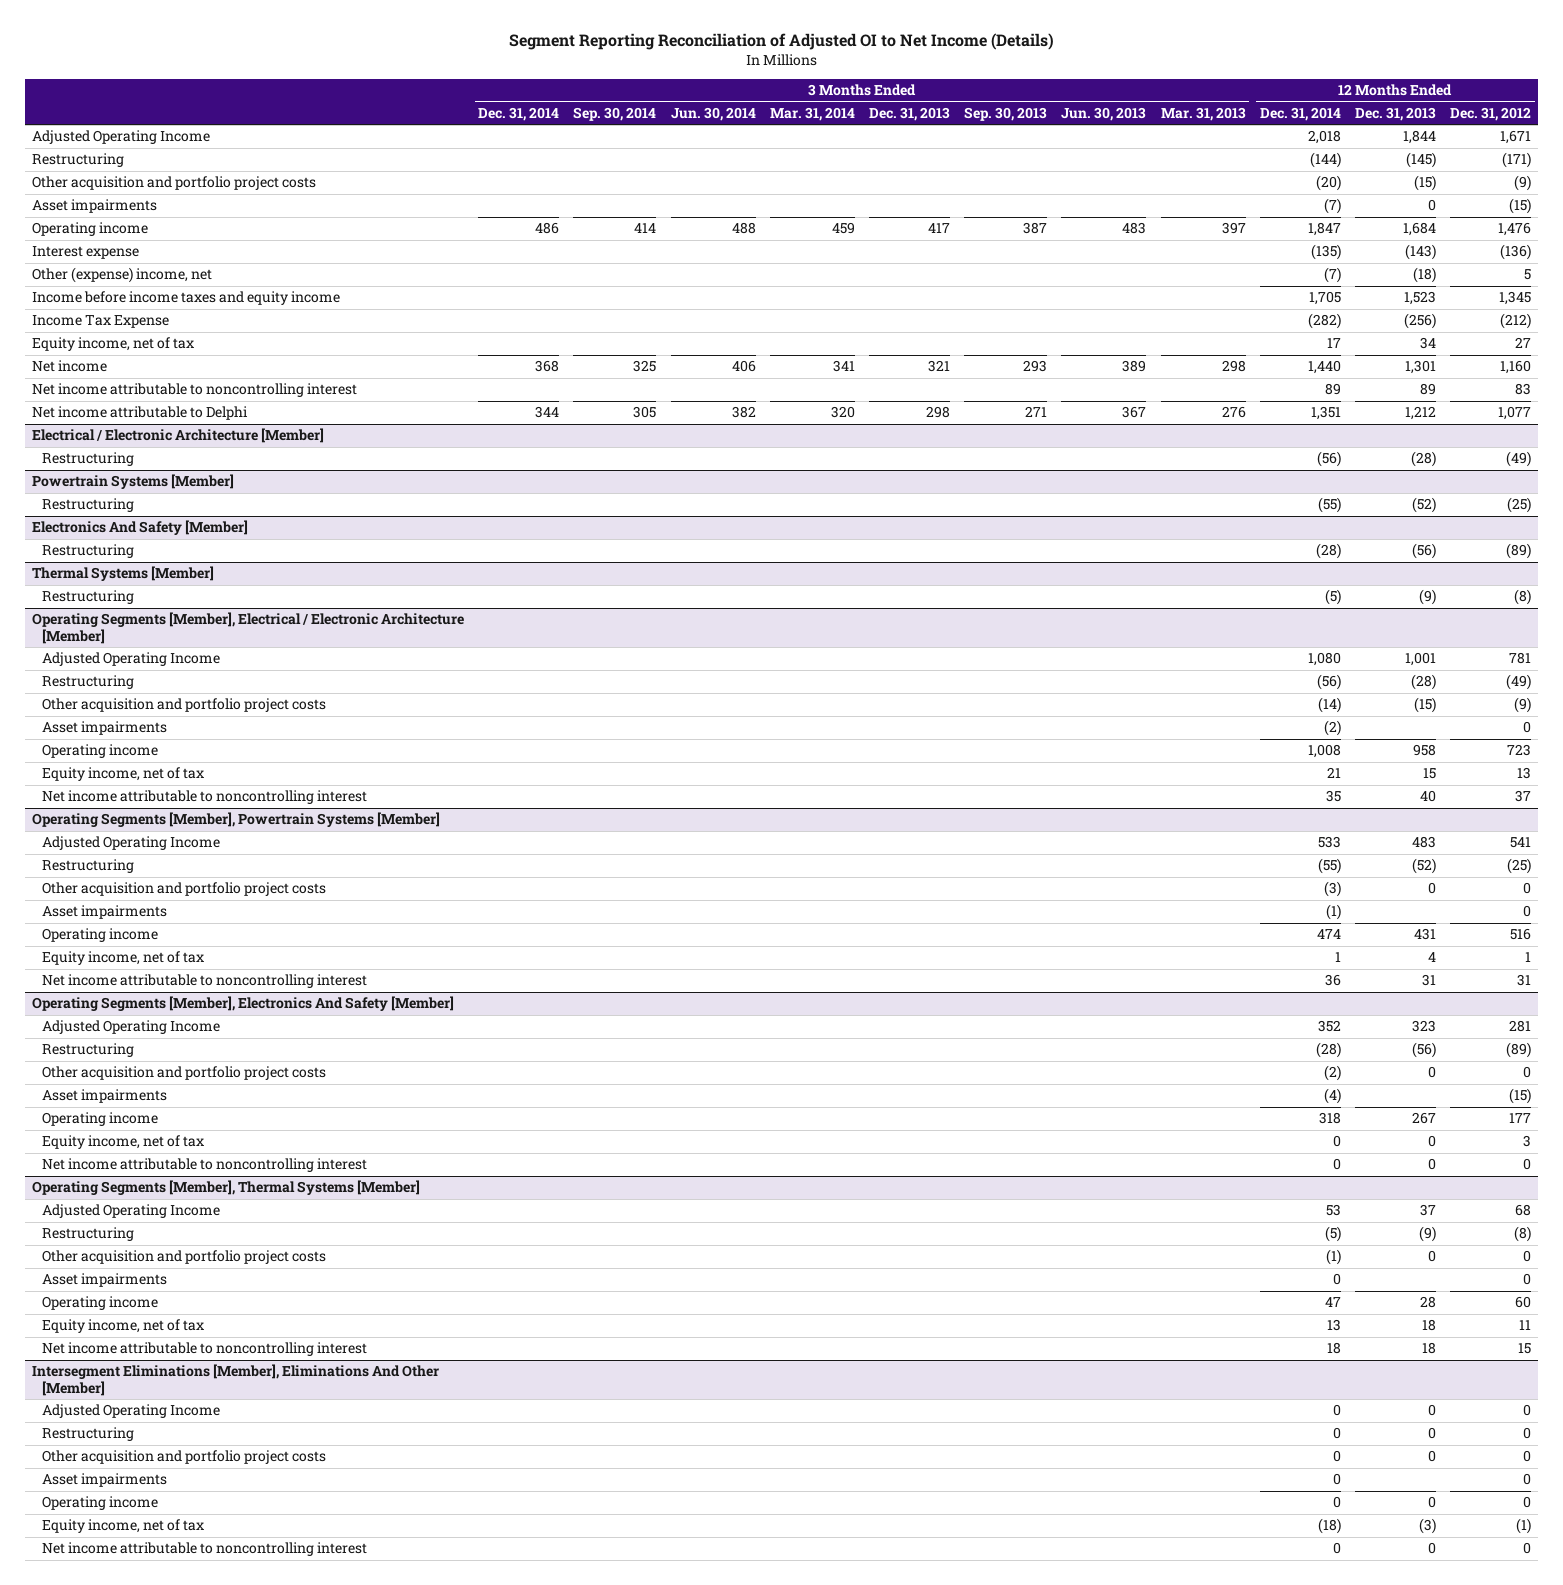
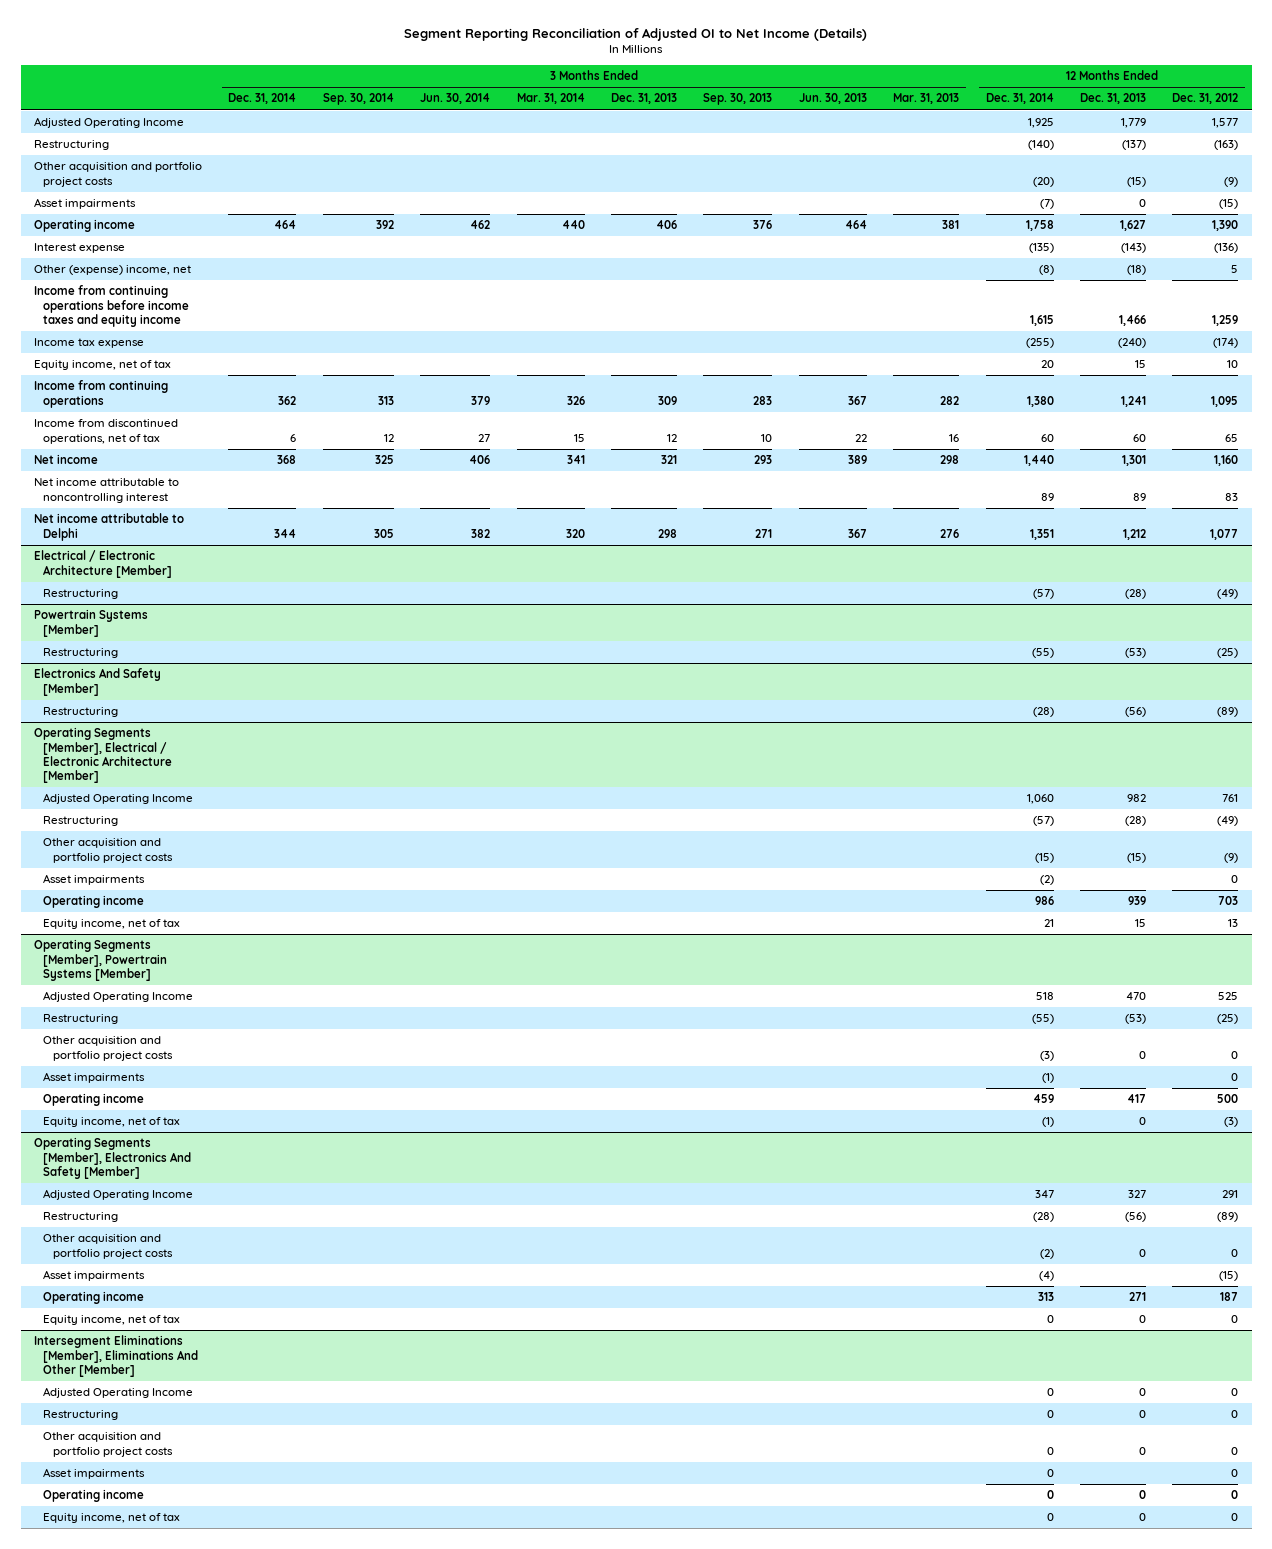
[1307,130,1341,145] 2,018 -> [1027,118,1054,129] 1,925
[1402,130,1436,145] 1,844 -> [1120,118,1146,129] 1,779
[1500,130,1532,145] 1,671 -> [1212,118,1239,129] 1,577
[1309,152,1341,169] (144) -> [1027,140,1054,151] (140)
[1405,152,1436,169] (145) -> [1121,140,1146,151] (137)
[1502,152,1532,169] (171) -> [1214,140,1239,151] (163)
[535,222,560,235] 486 -> [274,220,297,230] 464
[634,223,657,234] 414 -> [375,220,394,230] 392
[731,222,756,235] 488 -> [470,220,491,230] 462
[831,222,855,235] 459 -> [561,220,585,230] 440
[927,223,950,234] 417 -> [655,220,677,230] 406
[1023,222,1048,235] 387 -> [753,220,773,230] 376
[1122,222,1147,235] 483 -> [844,220,867,230] 464
[1221,222,1246,235] 397 -> [942,220,960,230] 381
[1307,222,1341,237] 1,847 -> [1025,220,1054,232] 1,758
[1402,222,1436,237] 1,684 -> [1119,220,1146,232] 1,627
[1498,222,1532,237] 1,476 -> [1212,220,1239,232] 1,390
[1323,267,1341,284] (7) -> [1038,265,1054,276] (8)
[32,291,341,306] Income before income taxes and equity income -> [33,285,190,327] Income from continuing operations before income taxes and equity income
[1308,291,1341,306] 1,705 -> [1029,314,1054,326] 1,615
[1403,291,1436,306] 1,523 -> [1118,314,1146,326] 1,466
[1499,291,1532,306] 1,345 -> [1212,314,1239,326] 1,259
[32,315,170,329] Income Tax Expense -> [33,338,144,349] Income tax expense
[1307,313,1341,330] (282) -> [1025,338,1054,349] (255)
[1403,313,1436,330] (256) -> [1117,338,1146,349] (240)
[1500,313,1532,330] (212) -> [1213,338,1239,349] (174)
[1326,338,1341,349] 17 -> [1040,360,1054,369] 20
[1419,337,1436,350] 34 -> [1134,360,1146,369] 15
[1515,337,1532,349] 27 -> [1227,360,1239,369] 10
none -> [33,380,168,408] Income from continuing operations
none -> [33,419,178,444] Income from discontinued operations, net of tax
[1316,451,1341,468] (56) -> [1032,589,1054,600] (57)
[1411,497,1436,514] (52) -> [1124,648,1146,659] (53)
[32,566,215,582] Thermal Systems [Member] -> none
[41,590,134,605] Restructuring -> none
[1307,652,1341,667] 1,080 -> [1026,794,1054,805] 1,060
[1404,652,1436,667] 1,001 -> [1126,794,1146,803] 982
[1509,652,1532,665] 781 -> [1222,794,1239,803] 761
[1316,674,1341,691] (56) -> [1032,816,1054,827] (57)
[1317,697,1341,714] (14) -> [1034,852,1054,863] (15)
[1307,744,1341,759] 1,008 -> [1034,896,1054,906] 986
[1412,744,1436,757] 958 -> [1127,896,1146,906] 939
[1507,744,1532,757] 723 -> [1218,896,1239,906] 703
[41,790,367,805] Net income attributable to noncontrolling interest -> none
[1317,836,1341,849] 533 -> [1035,992,1054,1001] 518
[1411,836,1436,849] 483 -> [1125,992,1146,1001] 470
[1510,837,1532,849] 541 -> [1218,992,1239,1001] 525
[1411,858,1436,875] (52) -> [1124,1014,1146,1025] (53)
[41,974,367,989] Net income attributable to noncontrolling interest -> none
[1316,929,1341,940] 474 -> [1032,1094,1054,1104] 459
[1413,928,1436,941] 431 -> [1126,1094,1146,1104] 417
[1510,928,1532,941] 516 -> [1217,1094,1239,1104] 500
[1334,952,1341,963] 1 -> [1041,1117,1054,1128] (1)
[1427,952,1436,963] 4 -> [1138,1117,1146,1126] 0
[1525,952,1532,963] 1 -> [1224,1117,1239,1128] (3)
[1317,1020,1341,1033] 352 -> [1034,1190,1054,1199] 347
[1411,1020,1436,1033] 323 -> [1127,1190,1146,1199] 327
[1509,1020,1532,1033] 281 -> [1222,1190,1239,1199] 291
[41,1158,367,1173] Net income attributable to noncontrolling interest -> none
[32,1180,421,1196] Operating Segments [Member], Thermal Systems [Member] -> none
[41,1204,220,1219] Adjusted Operating Income -> none
[41,1227,134,1242] Restructuring -> none
[41,1250,326,1265] Other acquisition and portfolio project costs -> none
[41,1273,167,1288] Asset impairments -> none
[41,1296,158,1311] Operating income -> none
[41,1319,204,1334] Equity income, net of tax -> none
[41,1342,367,1357] Net income attributable to noncontrolling interest -> none
[1318,1112,1341,1125] 318 -> [1037,1292,1054,1302] 313
[1411,1112,1436,1125] 267 -> [1128,1292,1146,1302] 271
[1509,1113,1532,1124] 177 -> [1220,1292,1239,1302] 187
[1523,1135,1532,1148] 3 -> [1231,1315,1239,1324] 0
[41,1542,367,1557] Net income attributable to noncontrolling interest -> none
[1317,1518,1341,1535] (18) -> [1046,1513,1054,1522] 0
[1418,1518,1436,1535] (3) -> [1138,1513,1146,1522] 0
[1516,1518,1532,1535] (1) -> [1231,1513,1239,1522] 0

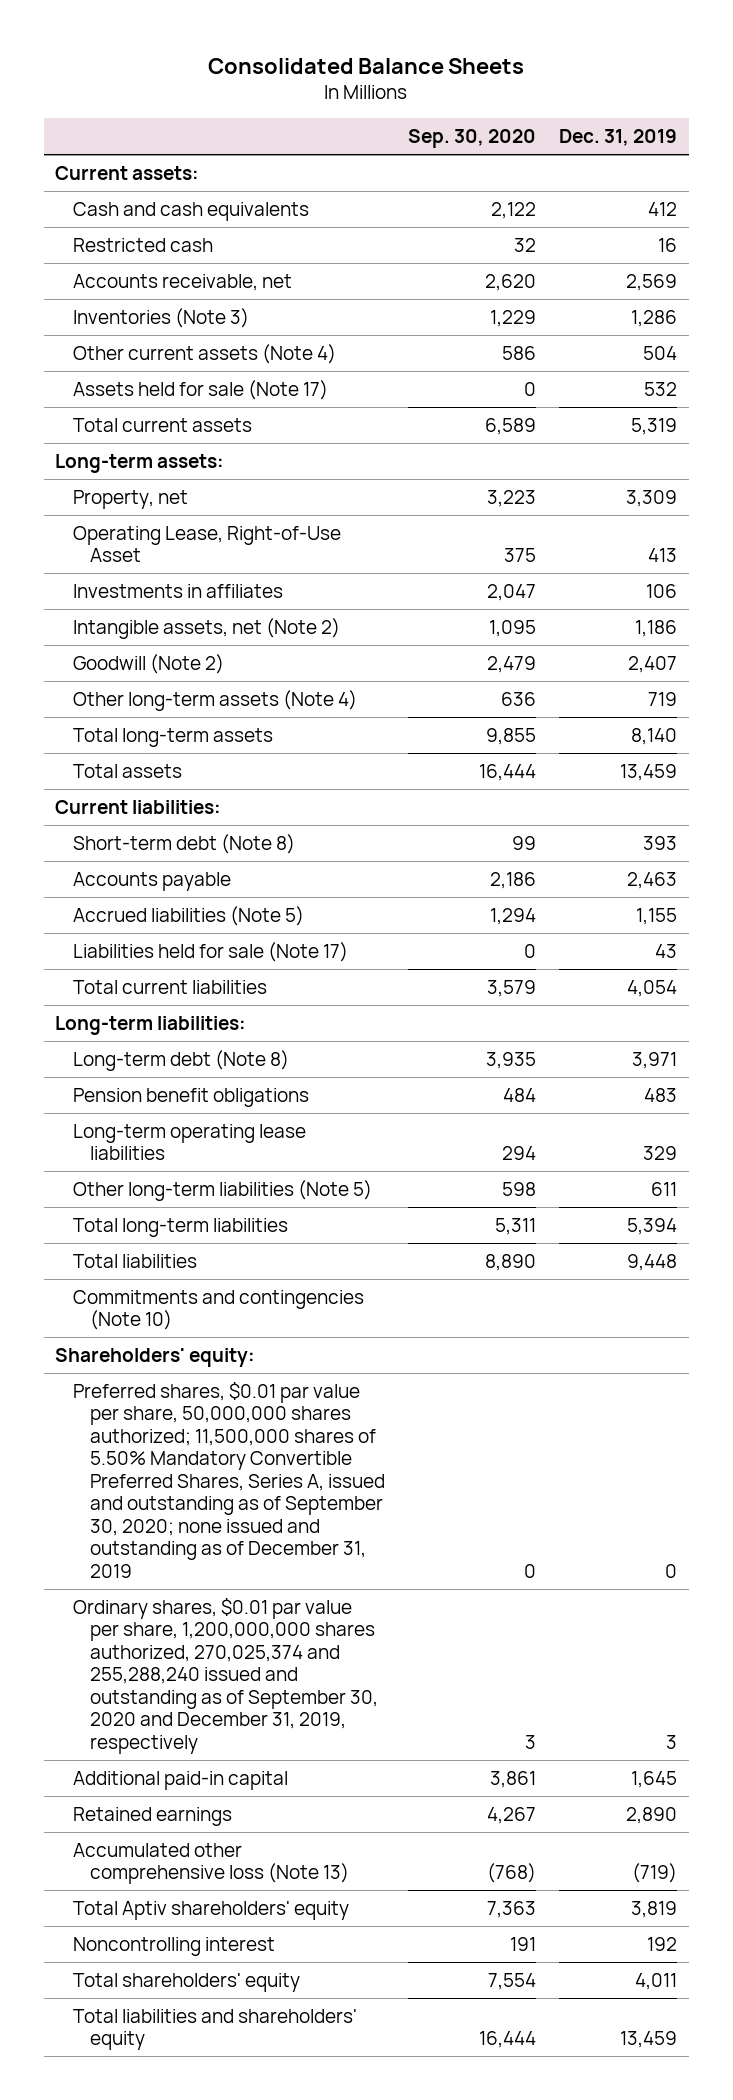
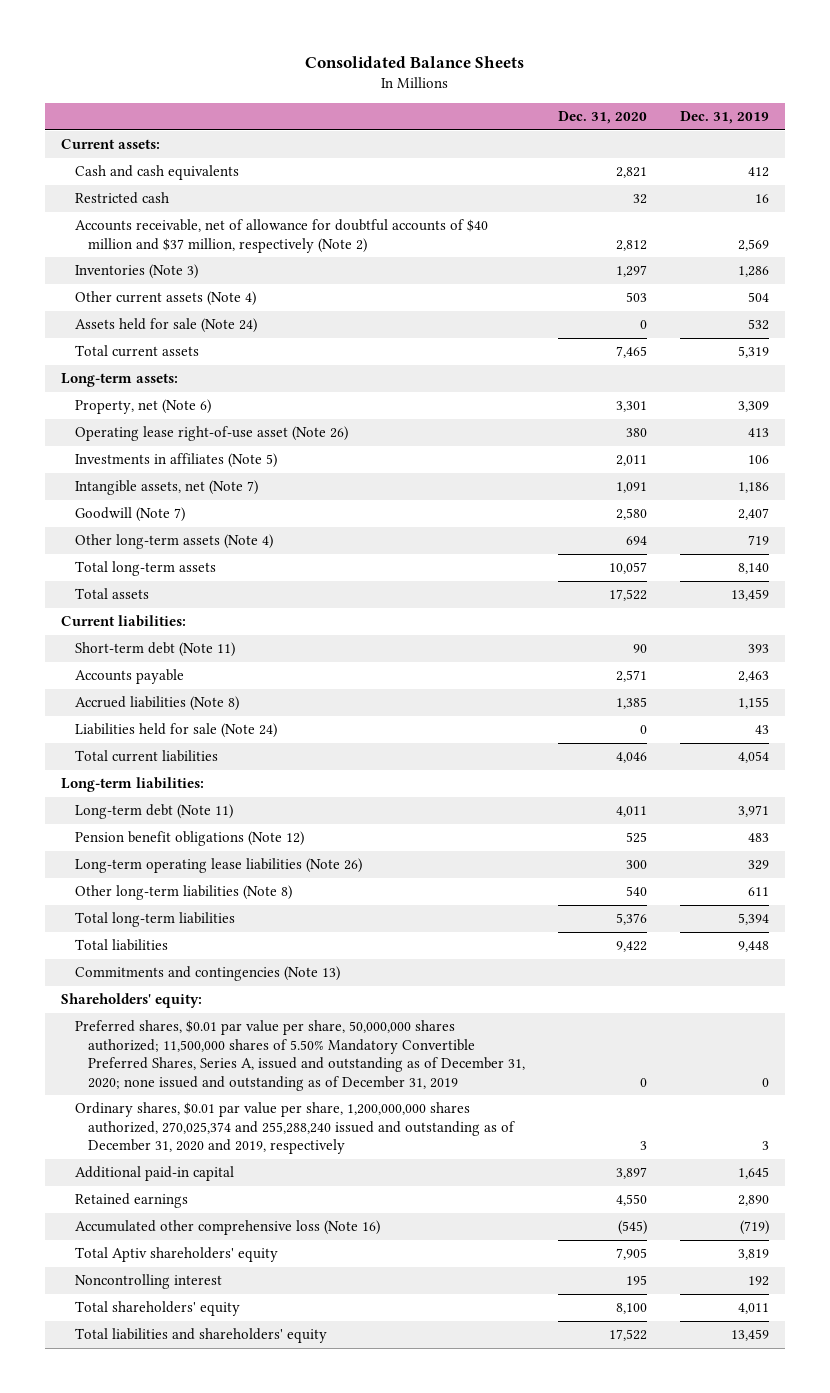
[408,129,537,149] Sep. 30, 2020 -> none
none -> [558,111,648,125] Dec. 31, 2020
[72,273,292,291] Accounts receivable, net -> [74,219,488,253] Accounts receivable, net of allowance for doubtful accounts of $40 million and $37 million, respectively (Note 2)
[72,379,328,400] Assets held for sale (Note 17) -> [74,318,257,334] Assets held for sale (Note 24)
[72,489,188,509] Property, net -> [74,399,211,415] Property, net (Note 6)
[72,525,341,563] Operating Lease, Right-of-Use Asset -> [74,426,348,442] Operating lease right-of-use asset (Note 26)
[72,583,283,598] Investments in affiliates -> [74,453,277,469] Investments in affiliates (Note 5)
[72,617,340,639] Intangible assets, net (Note 2) -> [74,480,258,496] Intangible assets, net (Note 7)
[72,653,224,674] Goodwill (Note 2) -> [74,507,185,523] Goodwill (Note 7)
[72,833,295,854] Short-term debt (Note 8) -> [74,642,235,658] Short-term debt (Note 11)
[72,905,304,926] Accrued liabilities (Note 5) -> [74,696,239,712] Accrued liabilities (Note 8)
[72,941,348,962] Liabilities held for sale (Note 17) -> [74,723,277,739] Liabilities held for sale (Note 24)
[72,1049,289,1071] Long-term debt (Note 8) -> [74,804,233,820] Long-term debt (Note 11)
[72,1087,309,1107] Pension benefit obligations -> [74,831,304,847] Pension benefit obligations (Note 12)
[72,1123,306,1161] Long-term operating lease liabilities -> [74,858,362,874] Long-term operating lease liabilities (Note 26)
[72,1179,372,1201] Other long-term liabilities (Note 5) -> [74,885,292,901] Other long-term liabilities (Note 8)
[72,1289,364,1331] Commitments and contingencies (Note 10) -> [74,966,340,982] Commitments and contingencies (Note 13)
[72,1381,386,1579] Preferred shares, $0.01 par value per share, 50,000,000 shares authorized; 11,500,000 shares of 5.50% Mandatory Convertible Preferred Shares, Series A, issued and outstanding as of September 30, 2020; none issued and outstanding as of December 31, 2019 -> [74,1020,526,1091] Preferred shares, $0.01 par value per share, 50,000,000 shares authorized; 11,500,000 shares of 5.50% Mandatory Convertible Preferred Shares, Series A, issued and outstanding as of December 31, 2020; none issued and outstanding as of December 31, 2019
[72,1597,379,1754] Ordinary shares, $0.01 par value per share, 1,200,000,000 shares authorized, 270,025,374 and 255,288,240 issued and outstanding as of September 30, 2020 and December 31, 2019, respectively -> [74,1102,516,1155] Ordinary shares, $0.01 par value per share, 1,200,000,000 shares authorized, 270,025,374 and 255,288,240 issued and outstanding as of December 31, 2020 and 2019, respectively
[72,1842,350,1885] Accumulated other comprehensive loss (Note 13) -> [74,1220,380,1236] Accumulated other comprehensive loss (Note 16)

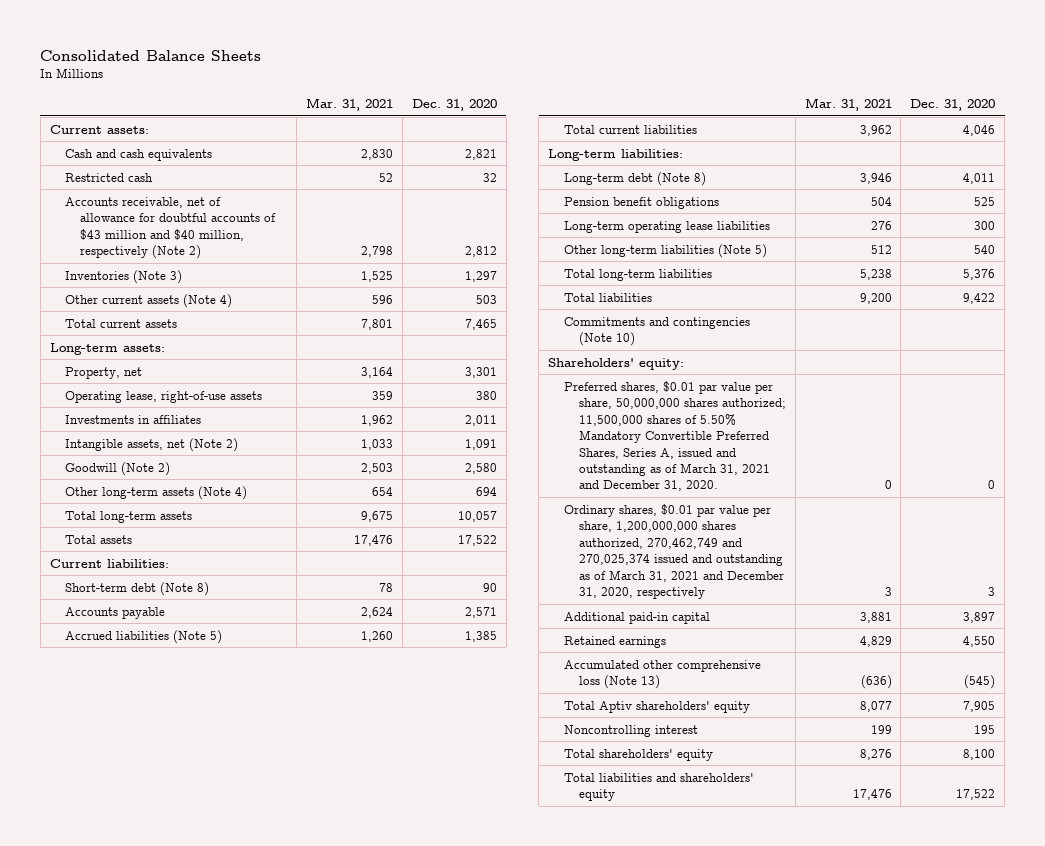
[679,111,769,125] Dec. 31, 2019 -> none
none -> [305,98,393,112] Mar. 31, 2021
[74,219,488,253] Accounts receivable, net of allowance for doubtful accounts of $40 million and $37 million, respectively (Note 2) -> [64,196,276,260] Accounts receivable, net of allowance for doubtful accounts of $43 million and $40 million, respectively (Note 2)
[74,318,257,334] Assets held for sale (Note 24) -> none
[74,399,211,415] Property, net (Note 6) -> [64,366,142,379] Property, net
[74,426,348,442] Operating lease right-of-use asset (Note 26) -> [64,390,262,403] Operating lease, right-of-use assets
[74,453,277,469] Investments in affiliates (Note 5) -> [64,414,201,424] Investments in affiliates
[74,480,258,496] Intangible assets, net (Note 7) -> [64,437,238,452] Intangible assets, net (Note 2)
[74,507,185,523] Goodwill (Note 7) -> [64,461,170,476] Goodwill (Note 2)
[74,642,235,658] Short-term debt (Note 11) -> [64,581,209,596] Short-term debt (Note 8)
[74,723,277,739] Liabilities held for sale (Note 24) -> none
[74,696,239,712] Accrued liabilities (Note 8) -> [64,629,222,644] Accrued liabilities (Note 5)
[74,804,233,820] Long-term debt (Note 11) -> [563,171,706,186] Long-term debt (Note 8)
[74,831,304,847] Pension benefit obligations (Note 12) -> [563,196,719,209] Pension benefit obligations
[74,858,362,874] Long-term operating lease liabilities (Note 26) -> [563,220,770,233] Long-term operating lease liabilities
[74,885,292,901] Other long-term liabilities (Note 8) -> [563,243,767,258] Other long-term liabilities (Note 5)
[74,966,340,982] Commitments and contingencies (Note 13) -> [563,316,750,347] Commitments and contingencies (Note 10)
[74,1020,526,1091] Preferred shares, $0.01 par value per share, 50,000,000 shares authorized; 11,500,000 shares of 5.50% Mandatory Convertible Preferred Shares, Series A, issued and outstanding as of December 31, 2020; none issued and outstanding as of December 31, 2019 -> [563,380,786,492] Preferred shares, $0.01 par value per share, 50,000,000 shares authorized; 11,500,000 shares of 5.50% Mandatory Convertible Preferred Shares, Series A, issued and outstanding as of March 31, 2021 and December 31, 2020.
[74,1102,516,1155] Ordinary shares, $0.01 par value per share, 1,200,000,000 shares authorized, 270,025,374 and 255,288,240 issued and outstanding as of December 31, 2020 and 2019, respectively -> [563,503,784,600] Ordinary shares, $0.01 par value per share, 1,200,000,000 shares authorized, 270,462,749 and 270,025,374 issued and outstanding as of March 31, 2021 and December 31, 2020, respectively
[74,1220,380,1236] Accumulated other comprehensive loss (Note 16) -> [563,659,761,690] Accumulated other comprehensive loss (Note 13)

